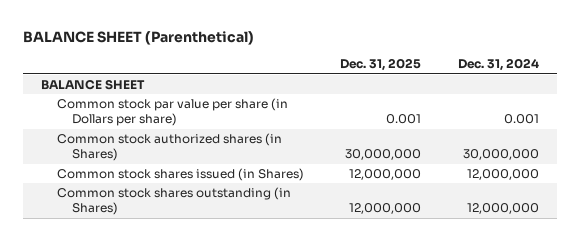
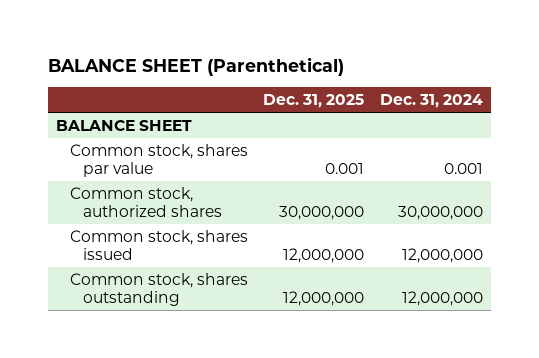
[56,98,288,127] Common stock par value per share (in Dollars per share) -> [69,143,248,178] Common stock, shares par value
[56,133,282,162] Common stock authorized shares (in Shares) -> [69,186,223,218] Common stock, authorized shares
[56,168,304,182] Common stock shares issued (in Shares) -> [69,229,248,261] Common stock, shares issued
[56,187,291,216] Common stock shares outstanding (in Shares) -> [69,272,248,307] Common stock, shares outstanding

